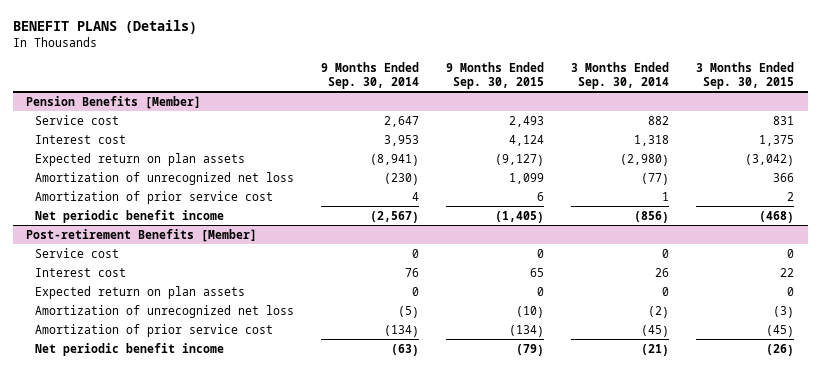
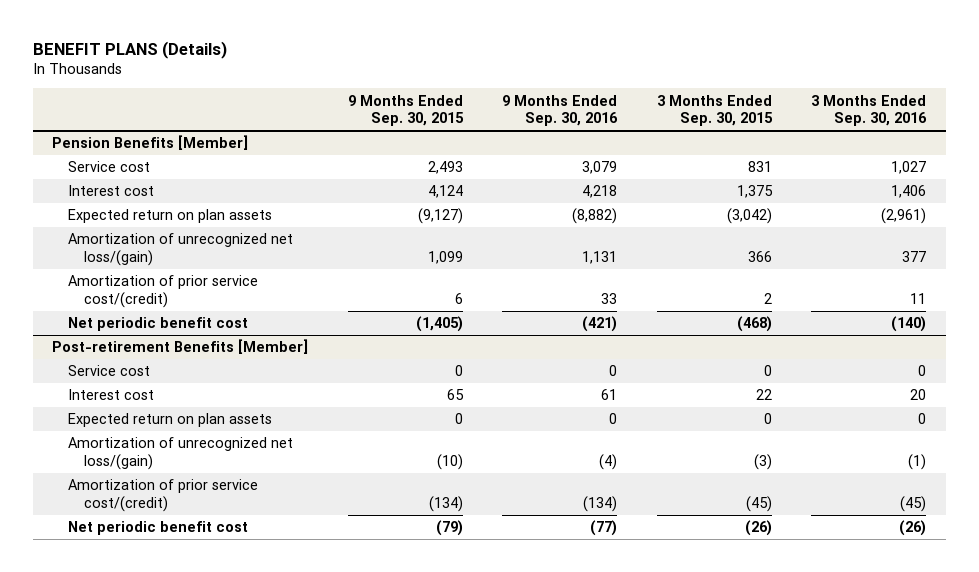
[320,61,419,90] 9 Months Ended Sep. 30, 2014 -> none
[571,61,670,90] 3 Months Ended Sep. 30, 2014 -> none
none -> [502,94,619,127] 9 Months Ended Sep. 30, 2016
none -> [811,94,928,127] 3 Months Ended Sep. 30, 2016
[34,171,294,185] Amortization of unrecognized net loss -> [68,233,294,266] Amortization of unrecognized net loss/(gain)
[34,190,273,204] Amortization of prior service cost -> [68,275,259,308] Amortization of prior service cost/(credit)
[34,209,224,223] Net periodic benefit income -> [68,317,249,332] Net periodic benefit cost
[34,304,294,318] Amortization of unrecognized net loss -> [68,437,294,470] Amortization of unrecognized net loss/(gain)
[34,323,273,337] Amortization of prior service cost -> [68,479,259,512] Amortization of prior service cost/(credit)
[34,342,224,356] Net periodic benefit income -> [68,521,249,536] Net periodic benefit cost

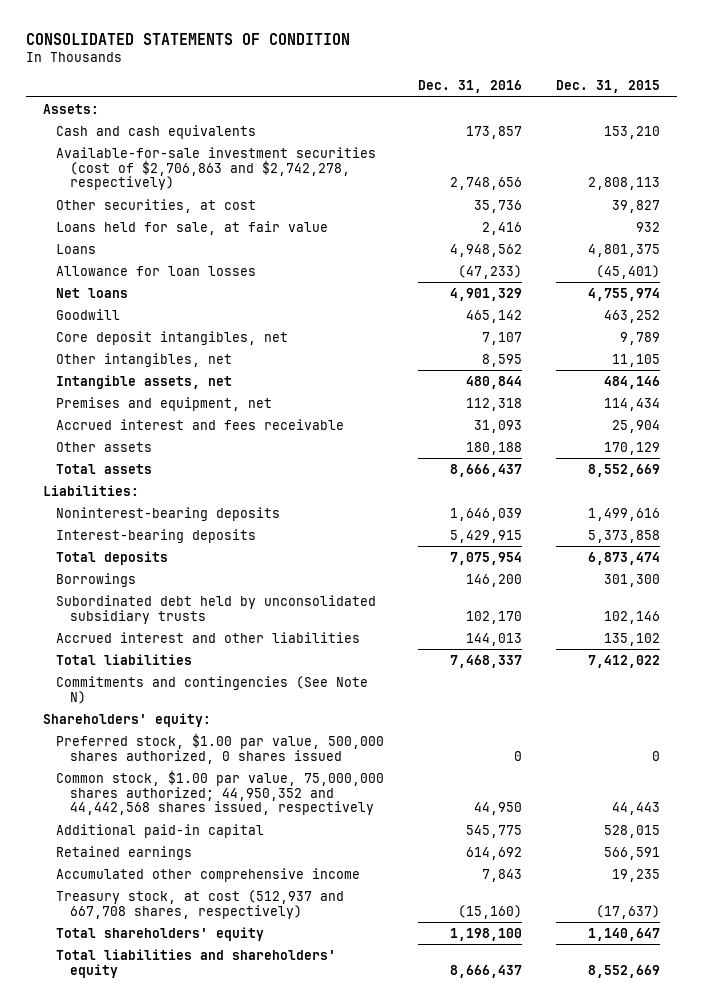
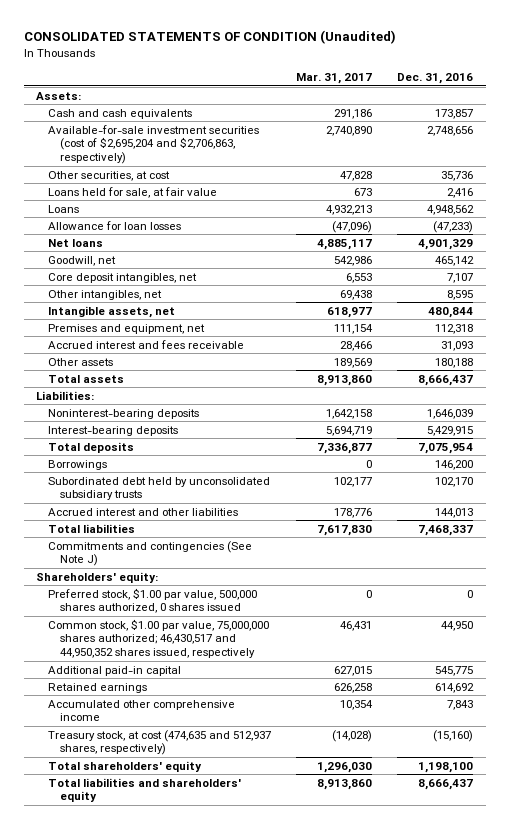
[25,33,350,46] CONSOLIDATED STATEMENTS OF CONDITION -> [23,30,396,45] CONSOLIDATED STATEMENTS OF CONDITION (Unaudited)
[556,80,661,94] Dec. 31, 2015 -> none
none -> [296,72,373,84] Mar. 31, 2017
[56,146,377,191] Available-for-sale investment securities (cost of $2,706,863 and $2,742,278, respectively) -> [48,124,260,165] Available-for-sale investment securities (cost of $2,695,204 and $2,706,863, respectively)
[56,308,121,320] Goodwill -> [48,255,117,266] Goodwill, net
[56,675,369,704] Commitments and contingencies (See Note N) -> [48,540,253,567] Commitments and contingencies (See Note J)
[56,769,385,816] Common stock, $1.00 par value, 75,000,000 shares authorized; 44,950,352 and 44,442,568 shares issued, respectively -> [48,618,270,659] Common stock, $1.00 par value, 75,000,000 shares authorized; 46,430,517 and 44,950,352 shares issued, respectively
[56,889,345,919] Treasury stock, at cost (512,937 and 667,708 shares, respectively) -> [48,729,272,756] Treasury stock, at cost (474,635 and 512,937 shares, respectively)

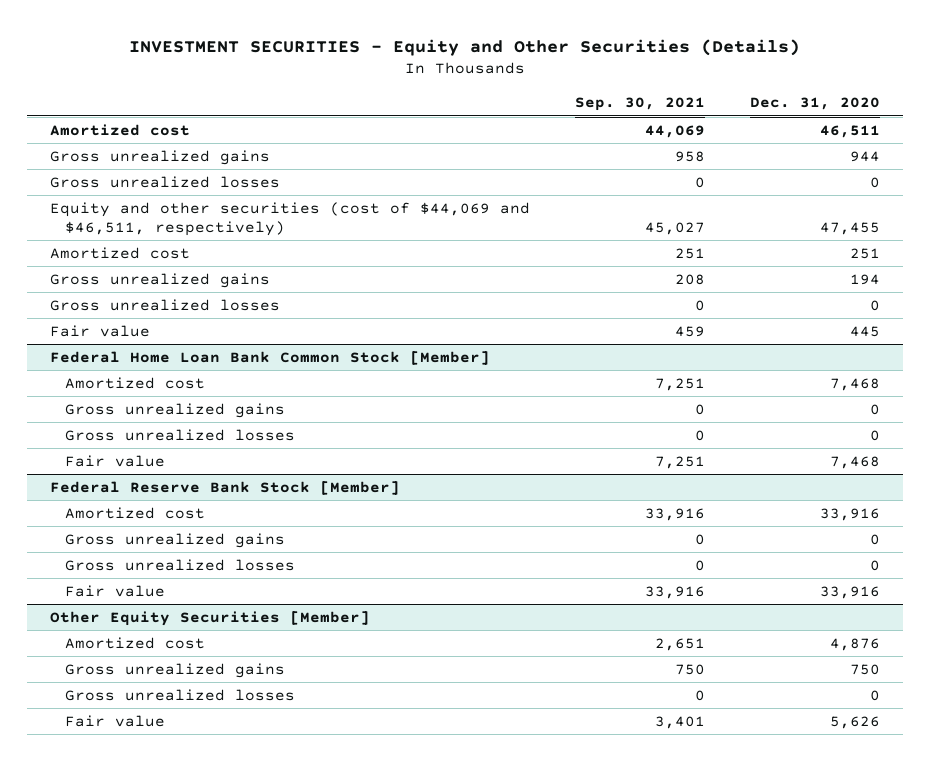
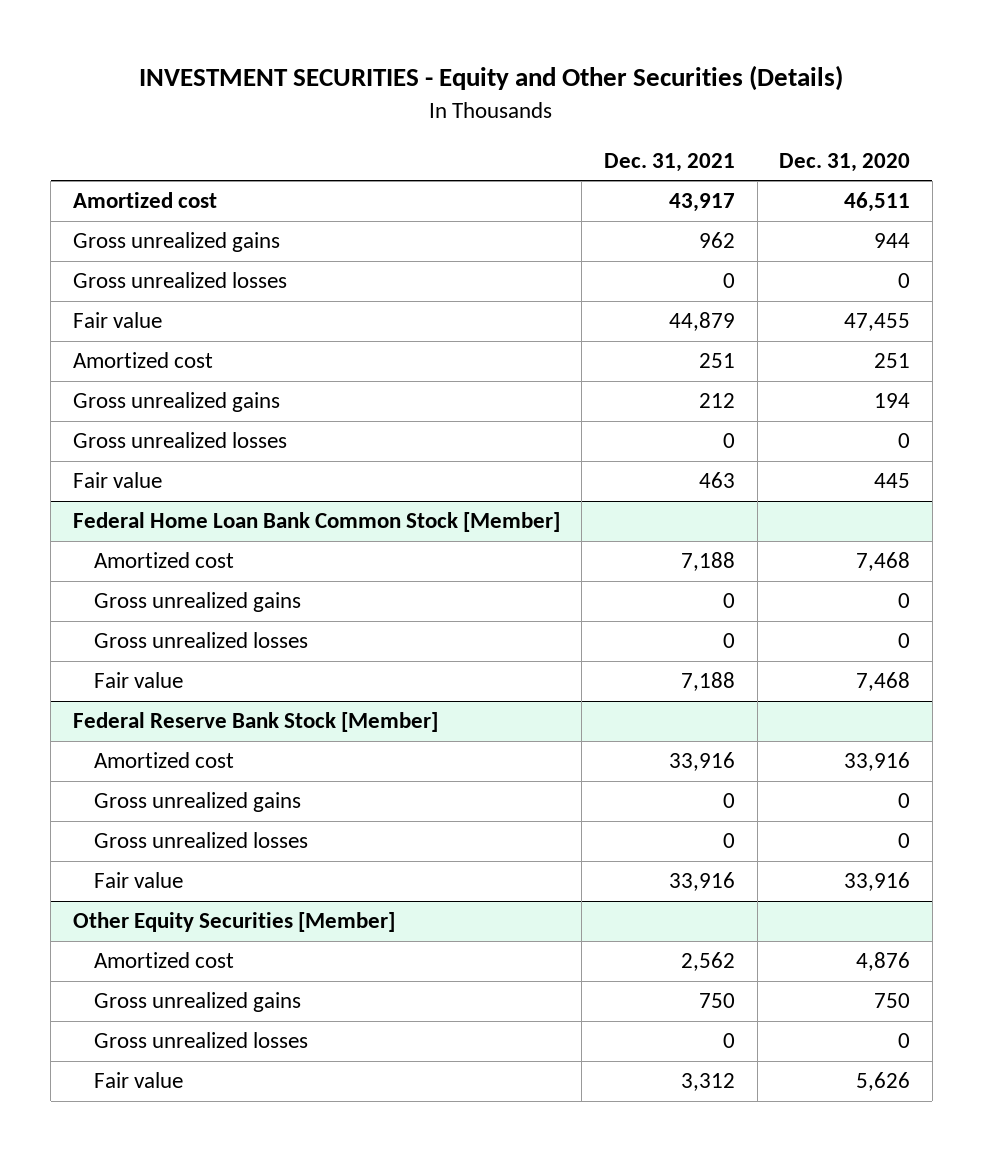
[574,97,705,112] Sep. 30, 2021 -> none
none -> [603,152,735,172] Dec. 31, 2021
[49,201,530,236] Equity and other securities (cost of $44,069 and $46,511, respectively) -> [72,312,162,329] Fair value

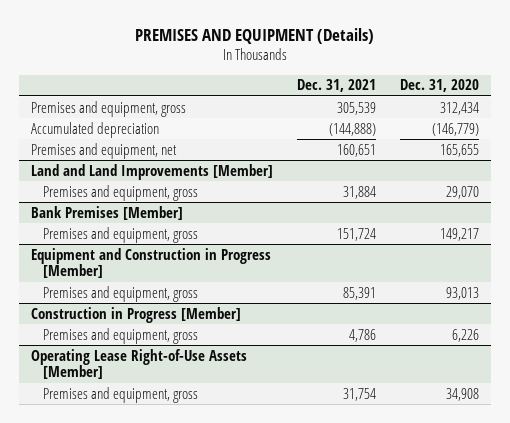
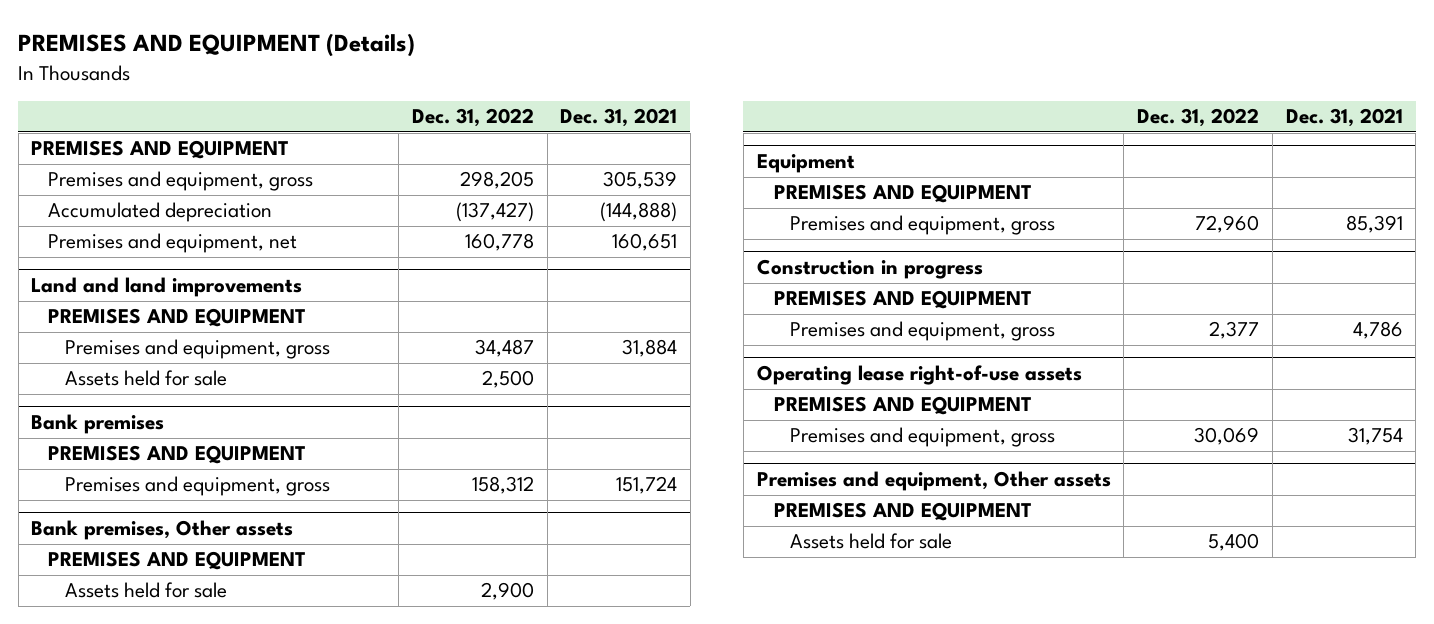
[399,79,479,93] Dec. 31, 2020 -> none
none -> [411,108,534,128] Dec. 31, 2022
none -> [31,140,290,160] PREMISES AND EQUIPMENT
[30,163,273,180] Land and Land Improvements [Member] -> [31,277,303,298] Land and land improvements
none -> [48,308,307,328] PREMISES AND EQUIPMENT
none -> [65,370,228,387] Assets held for sale
[30,205,183,220] Bank Premises [Member] -> [31,414,165,435] Bank premises
none -> [48,445,307,465] PREMISES AND EQUIPMENT
none -> [31,520,294,541] Bank premises, Other assets
none -> [48,551,307,571] PREMISES AND EQUIPMENT
none -> [65,582,228,599] Assets held for sale
[30,247,271,279] Equipment and Construction in Progress [Member] -> [756,154,855,174] Equipment
none -> [773,184,1032,204] PREMISES AND EQUIPMENT
[30,306,241,323] Construction in Progress [Member] -> [756,259,983,280] Construction in progress
none -> [773,290,1032,310] PREMISES AND EQUIPMENT
[30,348,247,380] Operating Lease Right-of-Use Assets [Member] -> [756,365,1082,386] Operating lease right-of-use assets
none -> [773,396,1032,416] PREMISES AND EQUIPMENT
none -> [756,471,1111,492] Premises and equipment, Other assets
none -> [773,502,1032,522] PREMISES AND EQUIPMENT
none -> [790,533,953,550] Assets held for sale

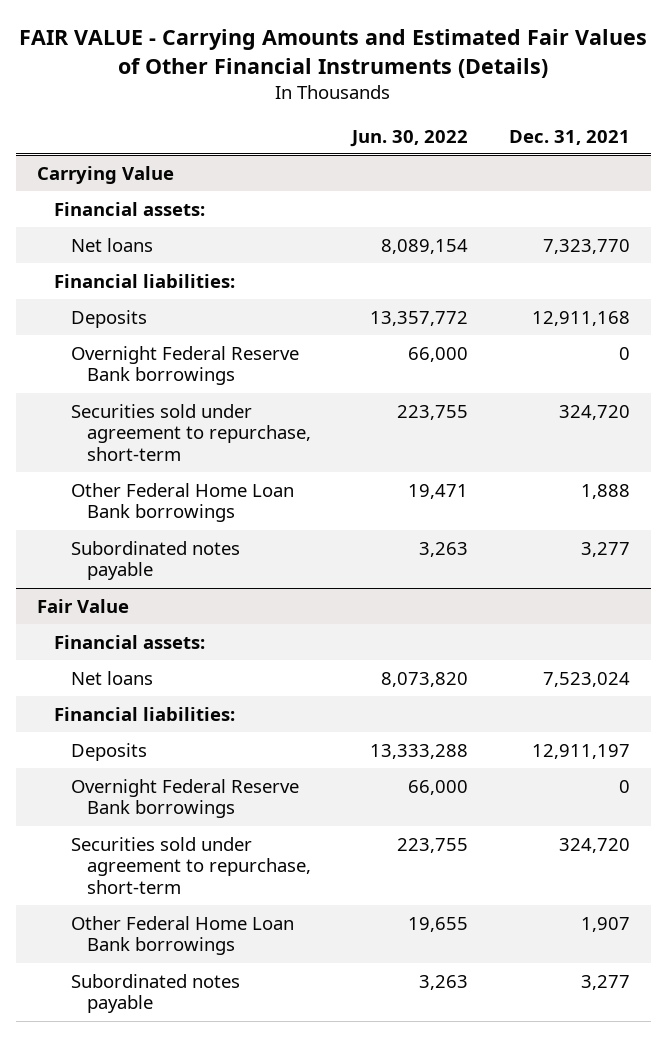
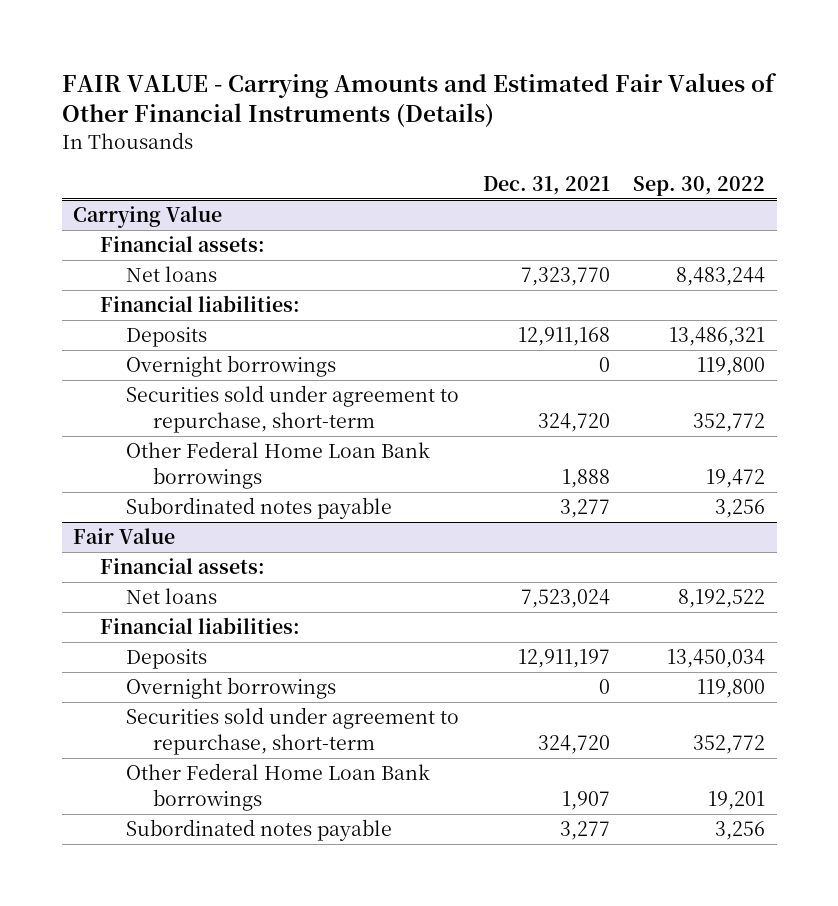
[350,129,469,147] Jun. 30, 2022 -> none
none -> [633,175,766,196] Sep. 30, 2022
[70,345,299,386] Overnight Federal Reserve Bank borrowings -> [126,355,337,378] Overnight borrowings
[70,778,299,819] Overnight Federal Reserve Bank borrowings -> [126,677,337,700] Overnight borrowings

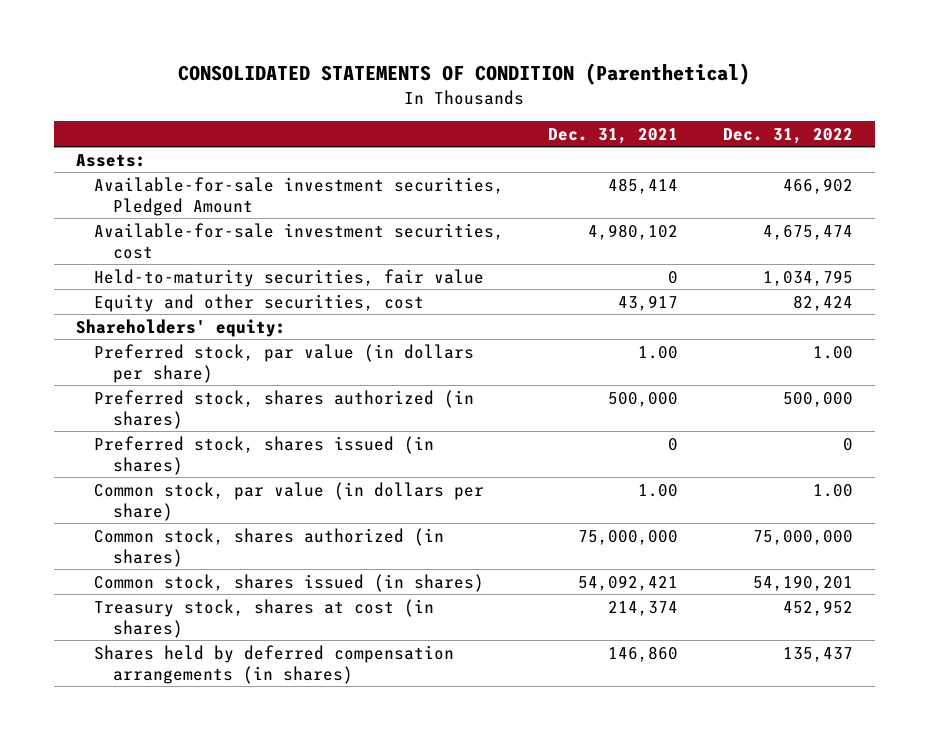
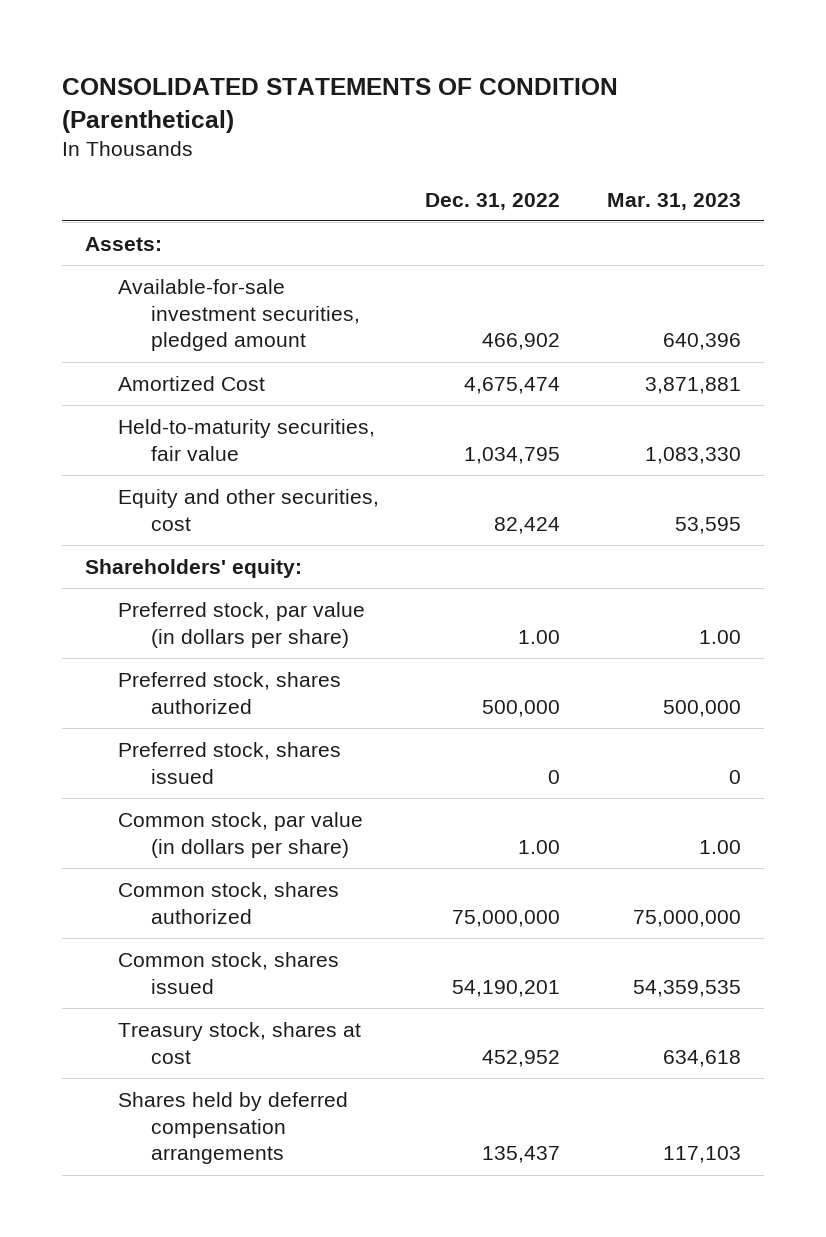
[548,127,679,144] Dec. 31, 2021 -> none
none -> [606,192,741,210] Mar. 31, 2023
[94,176,505,216] Available-for-sale investment securities, Pledged Amount -> [118,278,360,352] Available-for-sale investment securities, pledged amount
[94,222,505,259] Available-for-sale investment securities, cost -> [118,375,266,391] Amortized Cost
[94,389,475,429] Preferred stock, shares authorized (in shares) -> [118,671,342,714] Preferred stock, shares authorized
[94,435,435,475] Preferred stock, shares issued (in shares) -> [118,741,342,784] Preferred stock, shares issued
[94,527,445,567] Common stock, shares authorized (in shares) -> [118,881,340,924] Common stock, shares authorized
[94,573,485,592] Common stock, shares issued (in shares) -> [118,951,340,994] Common stock, shares issued
[94,598,435,638] Treasury stock, shares at cost (in shares) -> [118,1021,362,1064] Treasury stock, shares at cost
[94,644,455,684] Shares held by deferred compensation arrangements (in shares) -> [118,1091,349,1165] Shares held by deferred compensation arrangements

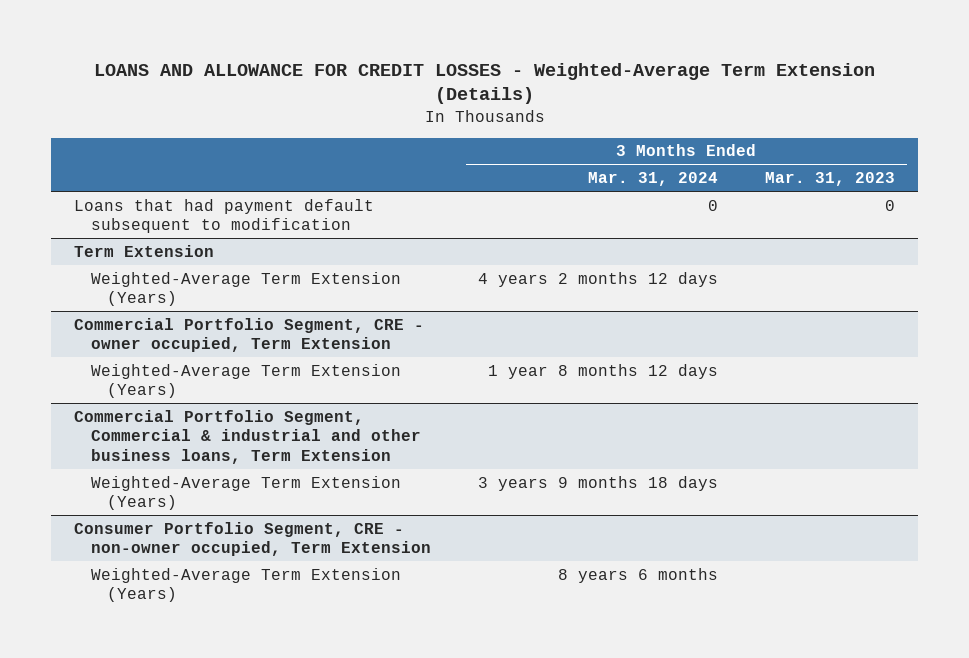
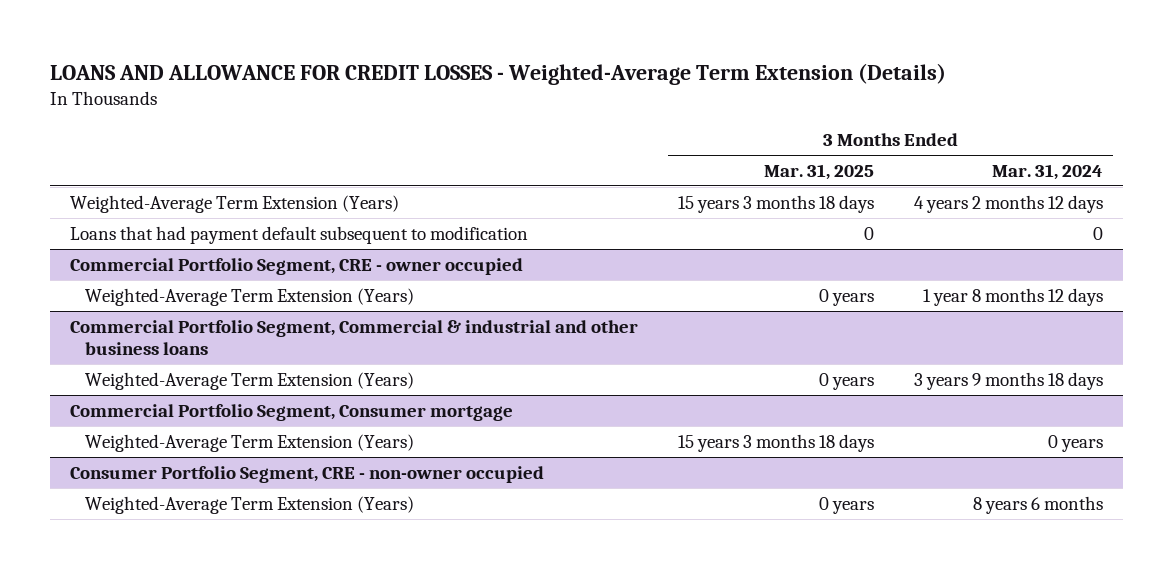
[764,172,895,187] Mar. 31, 2023 -> none
none -> [764,163,875,180] Mar. 31, 2025
[74,244,215,257] Term Extension -> none
[74,198,375,234] Loans that had payment default subsequent to modification -> [70,225,529,244] Loans that had payment default subsequent to modification
[74,317,425,353] Commercial Portfolio Segment, CRE - owner occupied, Term Extension -> [70,257,524,275] Commercial Portfolio Segment, CRE - owner occupied
[74,409,421,464] Commercial Portfolio Segment, Commercial & industrial and other business loans, Term Extension -> [70,319,639,355] Commercial Portfolio Segment, Commercial & industrial and other business loans
none -> [70,403,514,421] Commercial Portfolio Segment, Consumer mortgage
none -> [85,433,415,452] Weighted-Average Term Extension (Years)
[74,521,431,557] Consumer Portfolio Segment, CRE - non-owner occupied, Term Extension -> [70,465,545,483] Consumer Portfolio Segment, CRE - non-owner occupied

